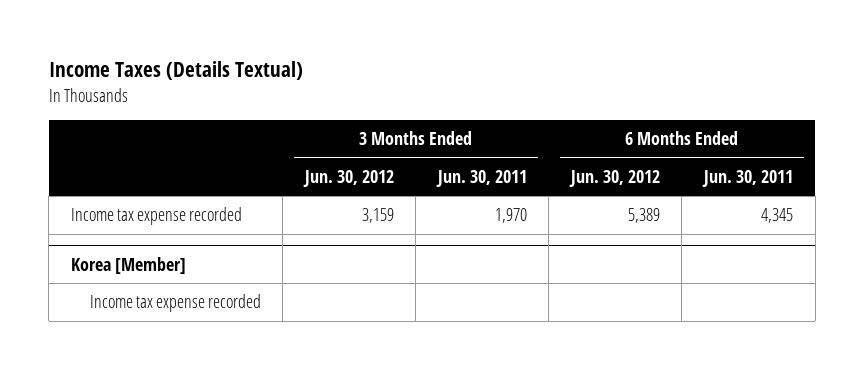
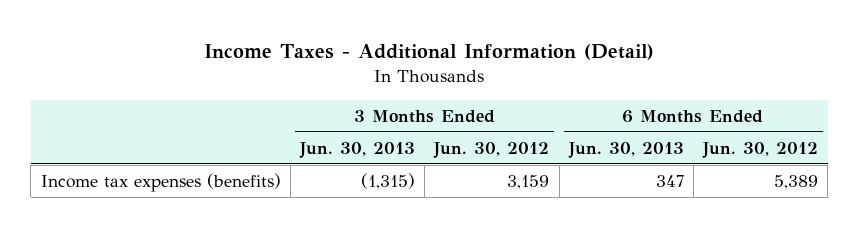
[48,61,303,81] Income Taxes (Details Textual) -> [204,44,655,61] Income Taxes - Additional Information (Detail)
[435,169,527,187] Jun. 30, 2011 -> none
[702,169,794,187] Jun. 30, 2011 -> none
none -> [298,141,415,158] Jun. 30, 2013
none -> [567,141,684,158] Jun. 30, 2013
[71,256,187,274] Korea [Member] -> none
[89,294,261,313] Income tax expense recorded -> none
[71,207,243,226] Income tax expense recorded -> [40,173,281,193] Income tax expenses (benefits)

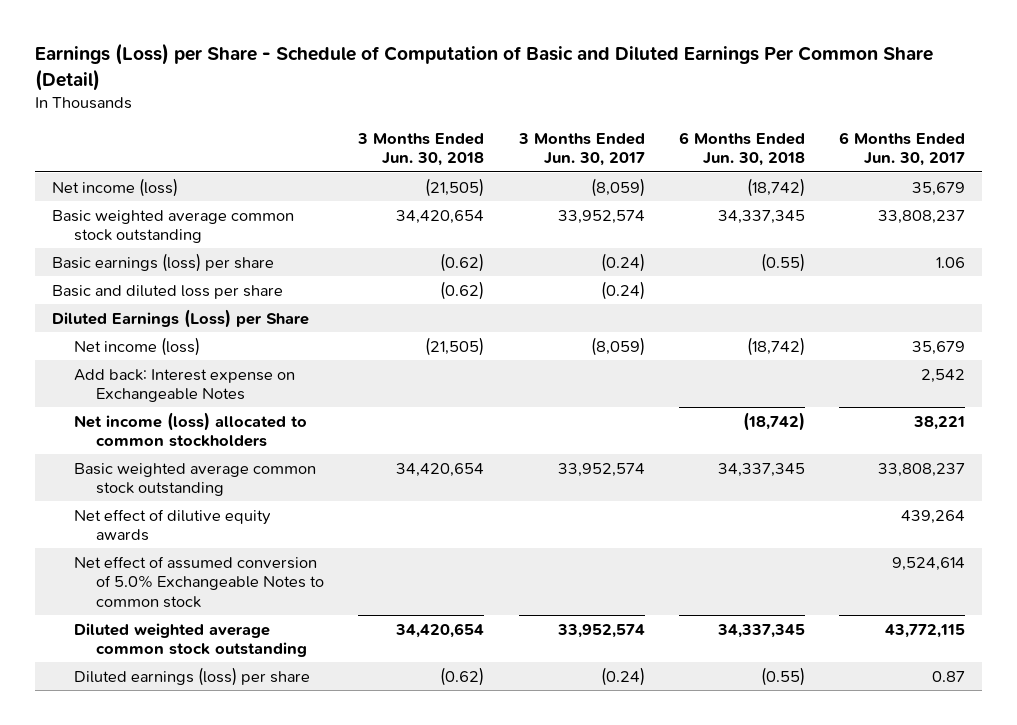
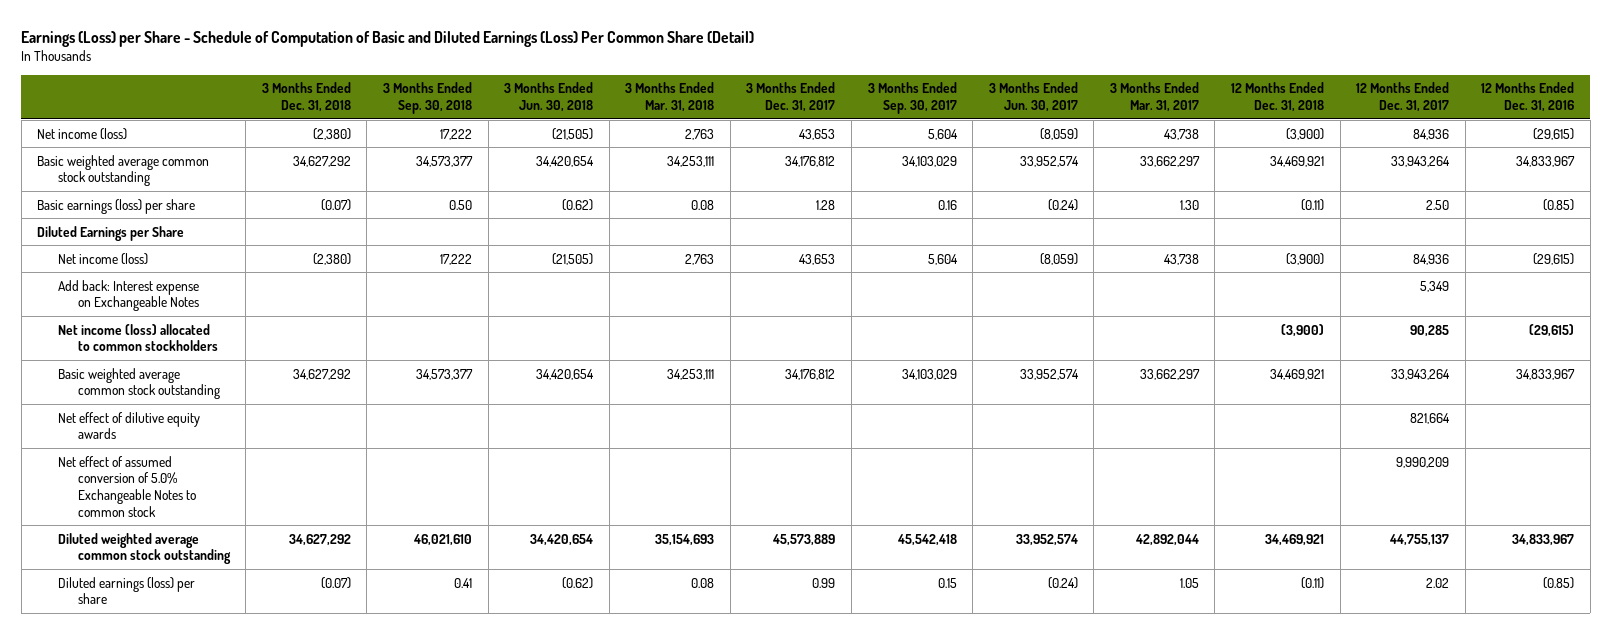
[34,43,933,91] Earnings (Loss) per Share - Schedule of Computation of Basic and Diluted Earnings Per Common Share (Detail) -> [21,30,755,47] Earnings (Loss) per Share - Schedule of Computation of Basic and Diluted Earnings (Loss) Per Common Share (Detail)
[678,131,805,167] 6 Months Ended Jun. 30, 2018 -> none
[839,131,966,167] 6 Months Ended Jun. 30, 2017 -> none
none -> [261,82,351,112] 3 Months Ended Dec. 31, 2018
none -> [382,82,472,114] 3 Months Ended Sep. 30, 2018
none -> [625,82,715,112] 3 Months Ended Mar. 31, 2018
none -> [746,82,836,112] 3 Months Ended Dec. 31, 2017
none -> [867,82,957,114] 3 Months Ended Sep. 30, 2017
none -> [1109,82,1199,112] 3 Months Ended Mar. 31, 2017
none -> [1230,82,1324,112] 12 Months Ended Dec. 31, 2018
none -> [1356,82,1450,112] 12 Months Ended Dec. 31, 2017
none -> [1481,82,1575,112] 12 Months Ended Dec. 31, 2016
[51,284,283,299] Basic and diluted loss per share -> none
[51,308,309,328] Diluted Earnings (Loss) per Share -> [37,225,185,241] Diluted Earnings per Share

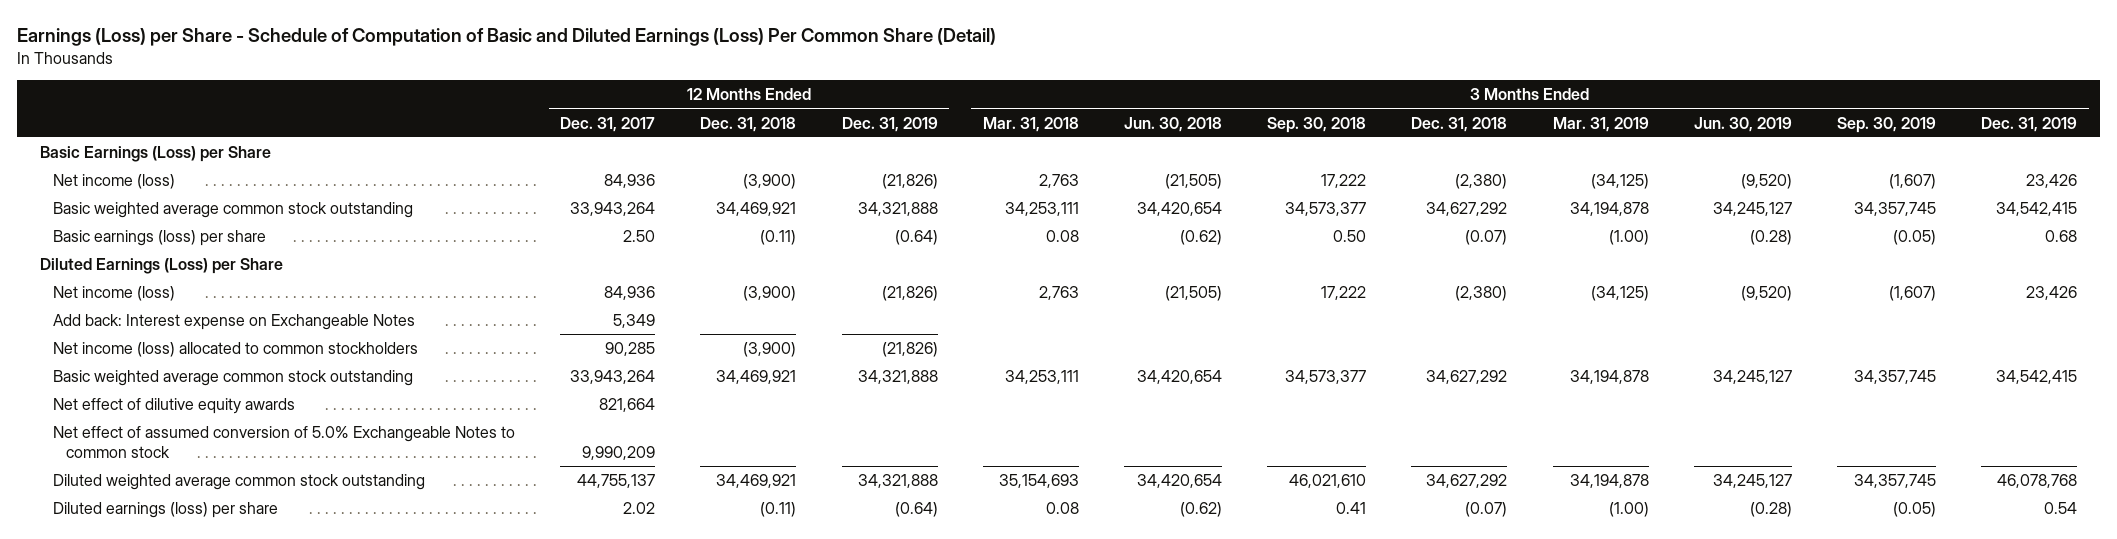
[746,82,836,112] 3 Months Ended Dec. 31, 2017 -> none
[867,82,957,114] 3 Months Ended Sep. 30, 2017 -> none
[988,82,1078,112] 3 Months Ended Jun. 30, 2017 -> none
[1109,82,1199,112] 3 Months Ended Mar. 31, 2017 -> none
[1481,82,1575,112] 12 Months Ended Dec. 31, 2016 -> none
none -> [841,116,938,132] Dec. 31, 2019
none -> [1552,116,1649,132] Mar. 31, 2019
none -> [1693,116,1792,132] Jun. 30, 2019
none -> [1837,116,1937,133] Sep. 30, 2019
none -> [1981,116,2078,132] Dec. 31, 2019
none -> [39,146,271,163] Basic Earnings (Loss) per Share
[37,225,185,241] Diluted Earnings per Share -> [39,258,283,275] Diluted Earnings (Loss) per Share

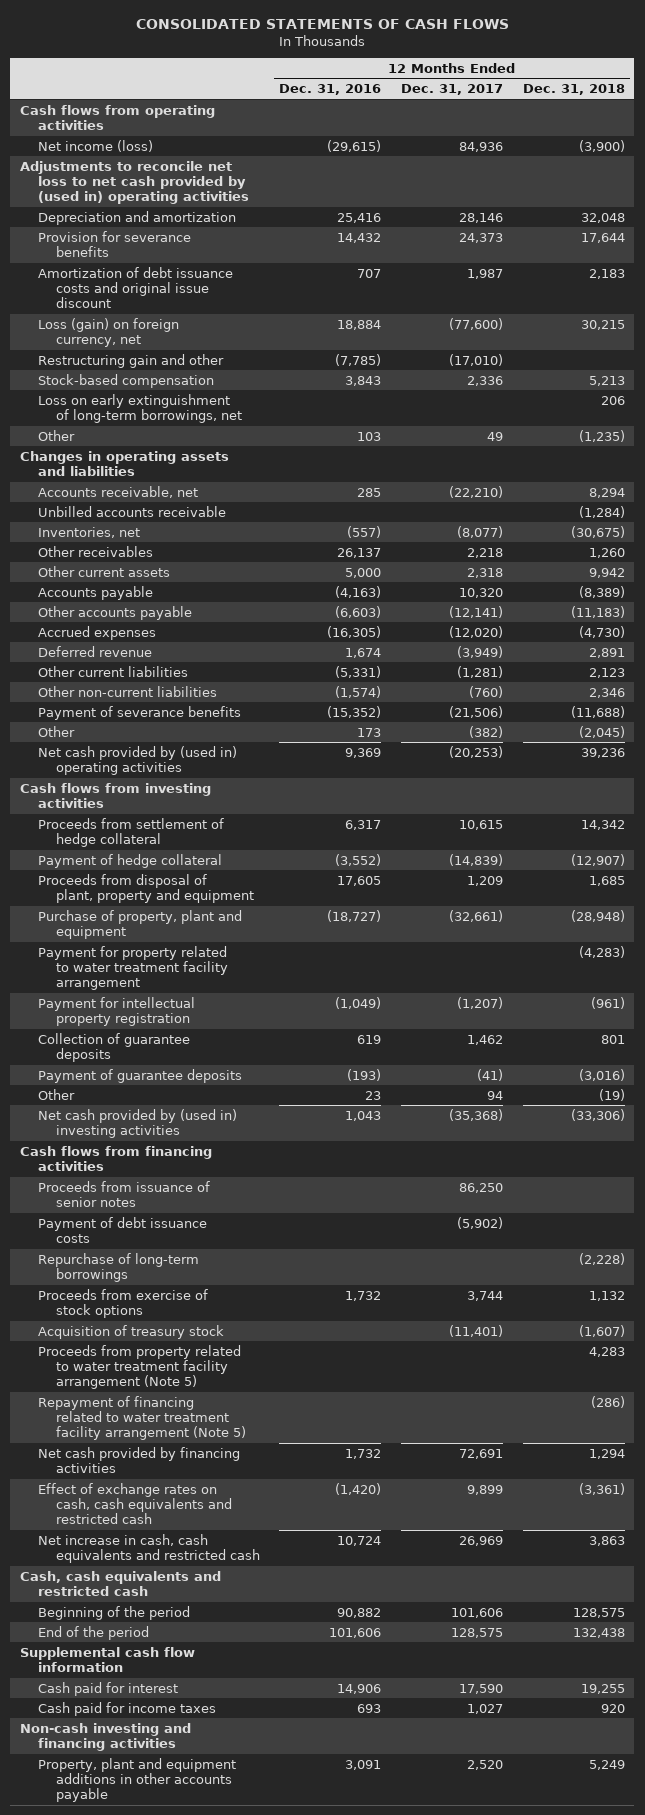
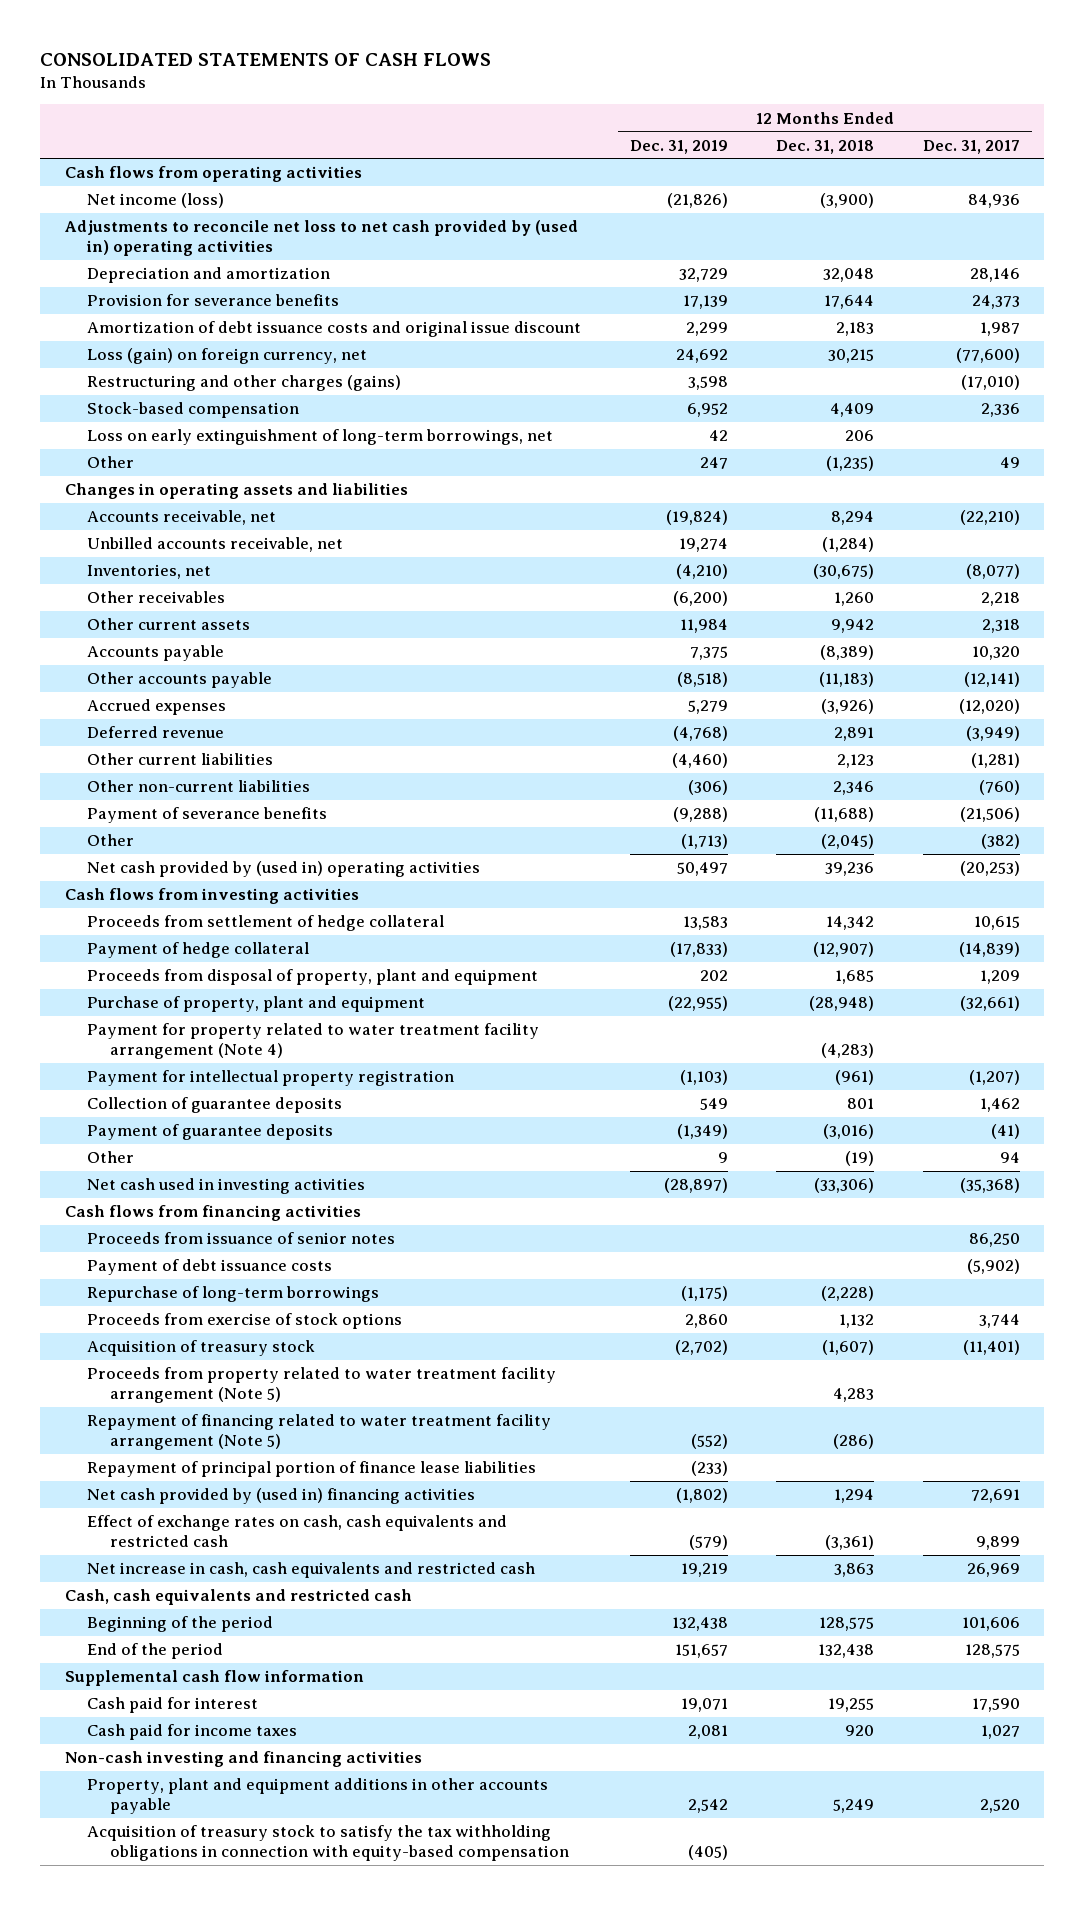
[279,84,382,96] Dec. 31, 2016 -> none
none -> [629,139,728,154] Dec. 31, 2019
[37,353,224,368] Restructuring gain and other -> [87,375,402,392] Restructuring and other charges (gains)
[588,375,625,386] 5,213 -> [830,403,875,418] 4,409
[37,505,226,517] Unbilled accounts receivable -> [87,537,344,553] Unbilled accounts receivable, net
[578,625,625,638] (4,730) -> [821,699,875,715] (3,926)
[37,873,254,904] Proceeds from disposal of plant, property and equipment -> [87,969,539,986] Proceeds from disposal of property, plant and equipment
[37,945,228,991] Payment for property related to water treatment facility arrangement -> [87,1023,540,1059] Payment for property related to water treatment facility arrangement (Note 4)
[37,1108,237,1139] Net cash provided by (used in) investing activities -> [87,1178,366,1195] Net cash used in investing activities
none -> [87,1461,537,1478] Repayment of principal portion of finance lease liabilities
[37,1446,240,1474] Net cash provided by financing activities -> [87,1488,476,1505] Net cash provided by (used in) financing activities
none -> [87,1825,569,1861] Acquisition of treasury stock to satisfy the tax withholding obligations in connection with equity-based compensation

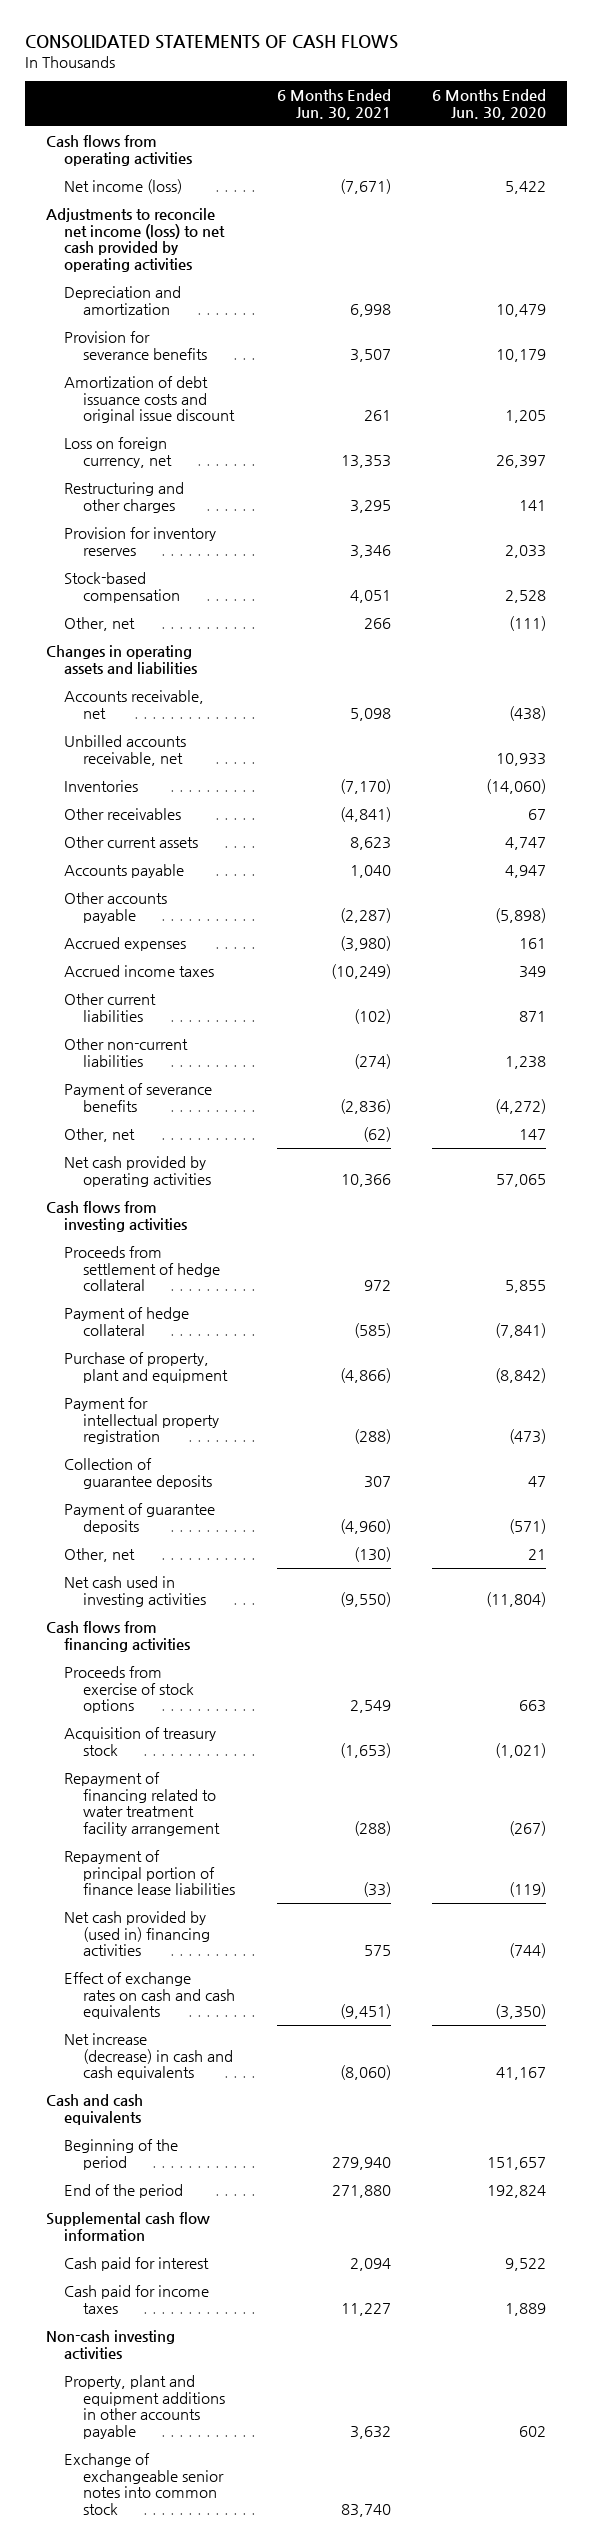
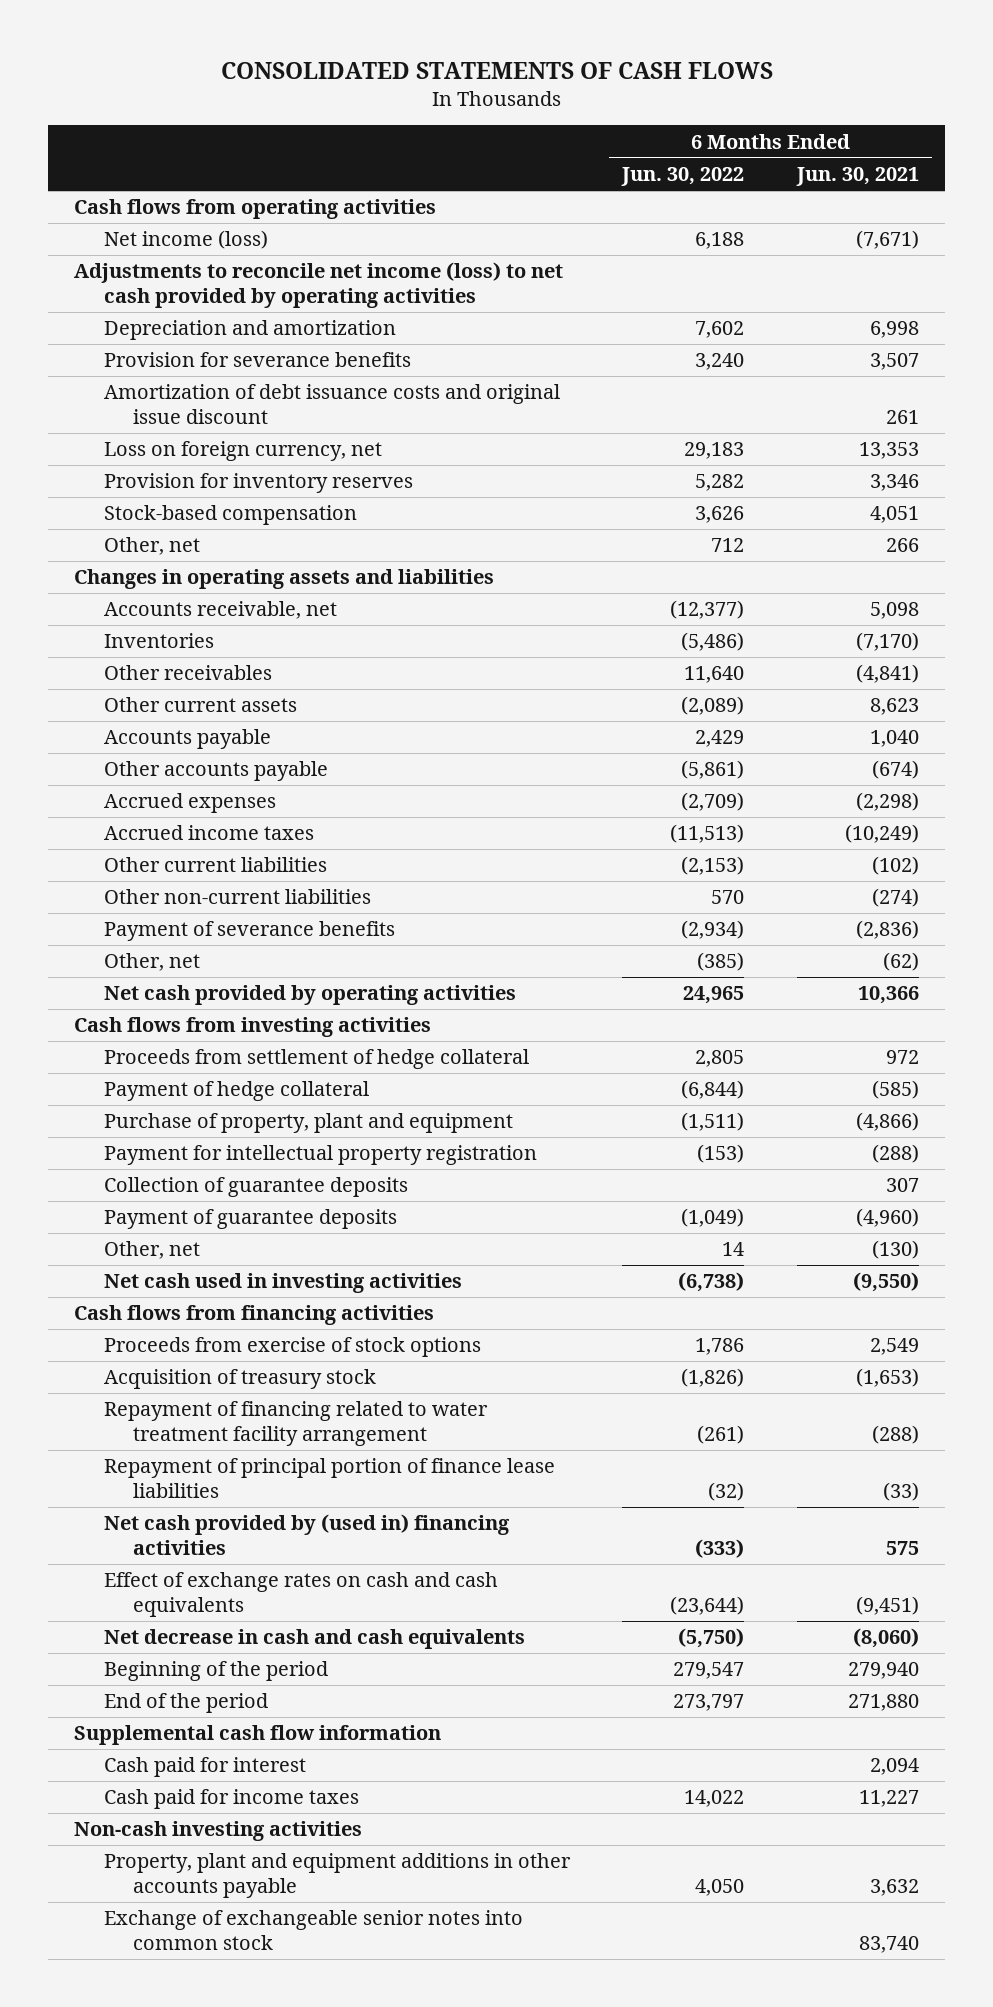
[432,89,547,120] 6 Months Ended Jun. 30, 2020 -> none
none -> [621,167,745,187] Jun. 30, 2022
[64,481,185,513] Restructuring and other charges -> none
[64,734,187,766] Unbilled accounts receivable, net -> none
[339,907,391,923] (2,287) -> [871,760,919,780] (674)
[339,935,391,951] (3,980) -> [855,792,919,812] (2,298)
[45,2093,143,2125] Cash and cash equivalents -> none
[64,2032,233,2081] Net increase (decrease) in cash and cash equivalents -> [103,1629,525,1650] Net decrease in cash and cash equivalents

